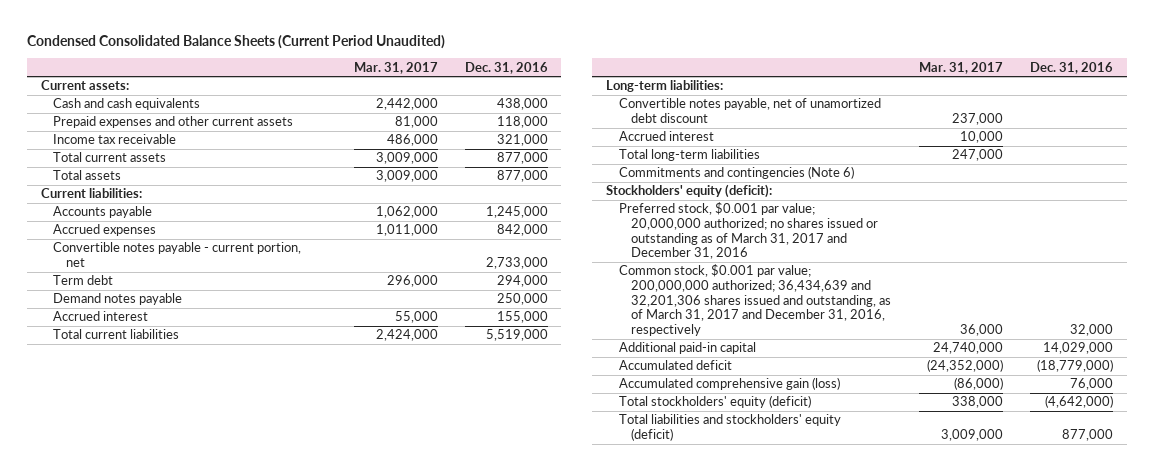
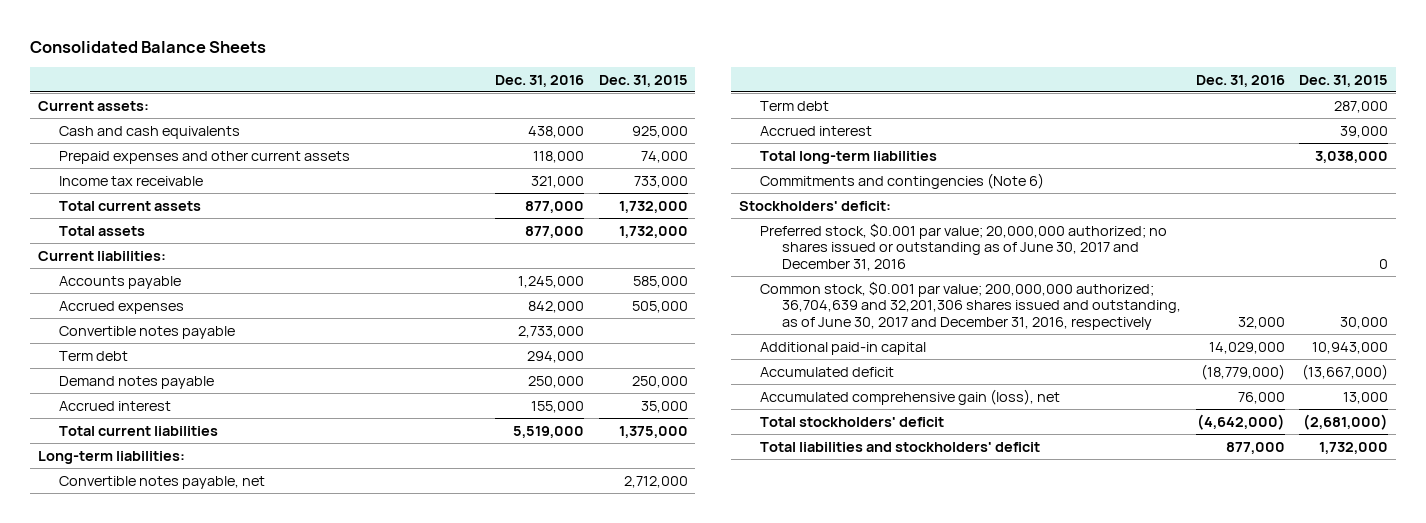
[26,35,445,50] Condensed Consolidated Balance Sheets (Current Period Unaudited) -> [30,40,267,53] Consolidated Balance Sheets
[353,61,438,74] Mar. 31, 2017 -> none
none -> [598,74,688,87] Dec. 31, 2015
[53,242,302,268] Convertible notes payable - current portion, net -> [59,325,236,339] Convertible notes payable
[618,98,881,124] Convertible notes payable, net of unamortized debt discount -> [59,475,266,489] Convertible notes payable, net
none -> [760,100,830,111] Term debt
[605,184,772,199] Stockholders' equity (deficit): -> [738,200,891,211] Stockholders' deficit:
[618,202,879,260] Preferred stock, $0.001 par value; 20,000,000 authorized; no shares issued or outstanding as of March 31, 2017 and December 31, 2016 -> [760,222,1168,272] Preferred stock, $0.001 par value; 20,000,000 authorized; no shares issued or outstanding as of June 30, 2017 and December 31, 2016
[618,264,892,337] Common stock, $0.001 par value; 200,000,000 authorized; 36,434,639 and 32,201,306 shares issued and outstanding, as of March 31, 2017 and December 31, 2016, respectively -> [760,280,1181,331] Common stock, $0.001 par value; 200,000,000 authorized; 36,704,639 and 32,201,306 shares issued and outstanding, as of June 30, 2017 and December 31, 2016, respectively
[618,377,840,391] Accumulated comprehensive gain (loss) -> [760,388,1061,405] Accumulated comprehensive gain (loss), net
[618,395,811,409] Total stockholders' equity (deficit) -> [760,416,945,427] Total stockholders' deficit
[618,414,841,442] Total liabilities and stockholders' equity (deficit) -> [760,441,1041,452] Total liabilities and stockholders' deficit

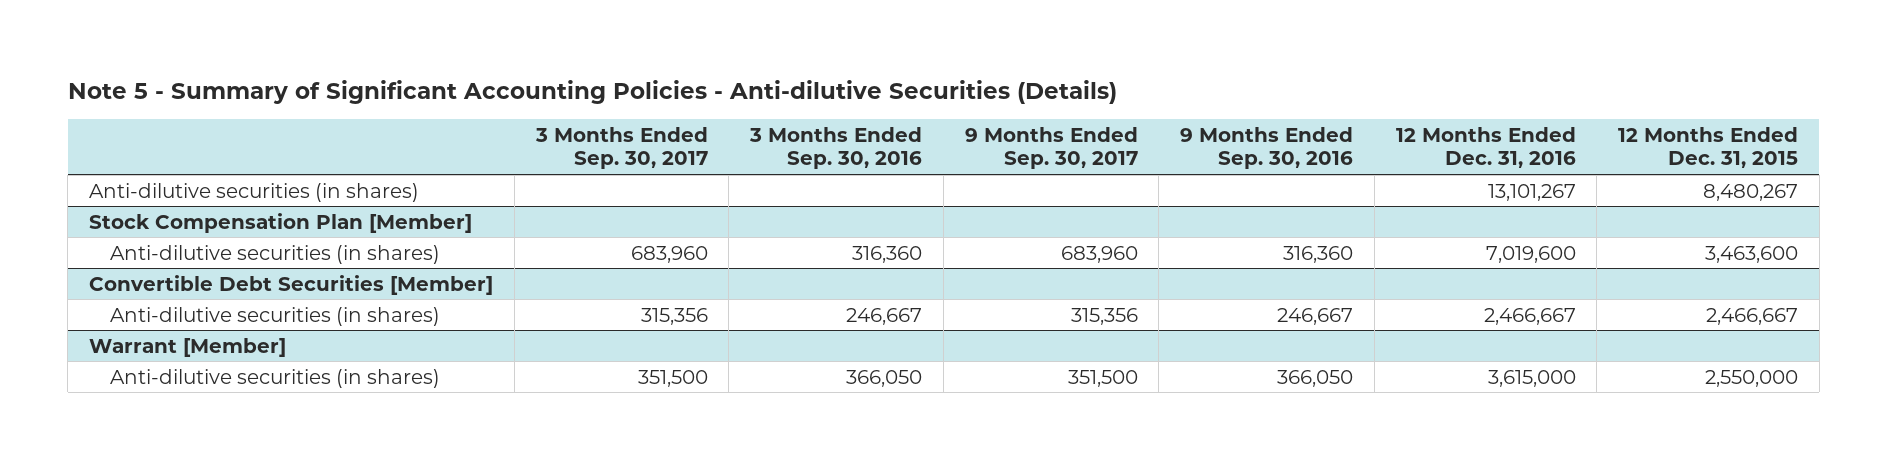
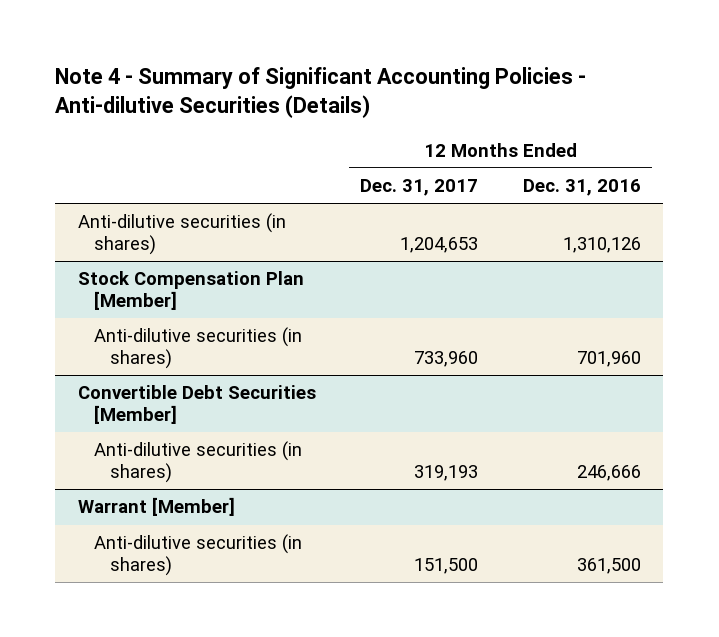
[67,80,1117,105] Note 5 - Summary of Significant Accounting Policies - Anti-dilutive Securities (Details) -> [55,67,587,119] Note 4 - Summary of Significant Accounting Policies - Anti-dilutive Securities (Details)
[534,127,708,170] 3 Months Ended Sep. 30, 2017 -> none
[749,127,923,170] 3 Months Ended Sep. 30, 2016 -> none
[964,127,1138,170] 9 Months Ended Sep. 30, 2017 -> none
[1180,127,1354,170] 9 Months Ended Sep. 30, 2016 -> none
[1618,127,1799,169] 12 Months Ended Dec. 31, 2015 -> none
none -> [360,179,479,197] Dec. 31, 2017
[1487,183,1576,201] 13,101,267 -> [563,237,642,254] 1,310,126
[1485,245,1576,263] 7,019,600 -> [577,351,642,368] 701,960
[1483,307,1576,325] 2,466,667 -> [577,465,642,482] 246,666
[1487,369,1576,387] 3,615,000 -> [577,558,642,575] 361,500

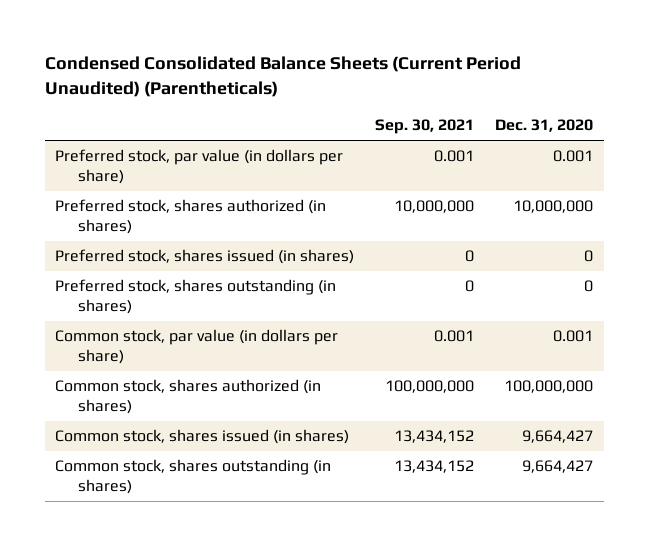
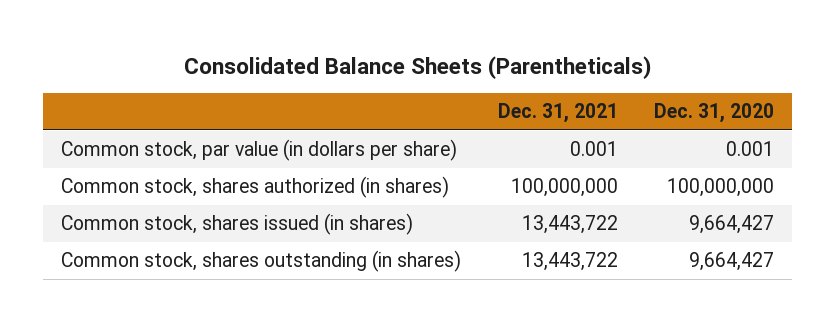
[44,56,521,97] Condensed Consolidated Balance Sheets (Current Period Unaudited) (Parentheticals) -> [183,55,651,79] Consolidated Balance Sheets (Parentheticals)
[375,119,475,135] Sep. 30, 2021 -> none
none -> [497,103,618,124] Dec. 31, 2021
[55,149,344,185] Preferred stock, par value (in dollars per share) -> none
[55,199,327,235] Preferred stock, shares authorized (in shares) -> none
[55,249,355,265] Preferred stock, shares issued (in shares) -> none
[55,279,337,315] Preferred stock, shares outstanding (in shares) -> none

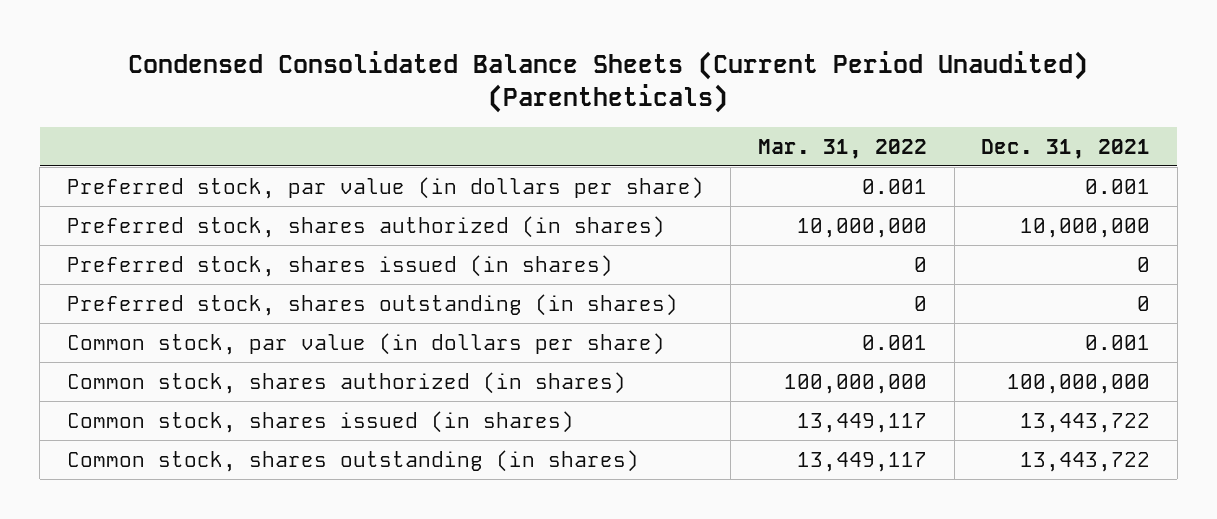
[183,55,651,79] Consolidated Balance Sheets (Parentheticals) -> [128,50,1089,113] Condensed Consolidated Balance Sheets (Current Period Unaudited) (Parentheticals)
[654,103,775,124] Dec. 31, 2020 -> none
none -> [757,138,927,159] Mar. 31, 2022
none -> [66,176,704,199] Preferred stock, par value (in dollars per share)
none -> [66,215,665,238] Preferred stock, shares authorized (in shares)
none -> [66,254,613,277] Preferred stock, shares issued (in shares)
none -> [66,293,678,316] Preferred stock, shares outstanding (in shares)

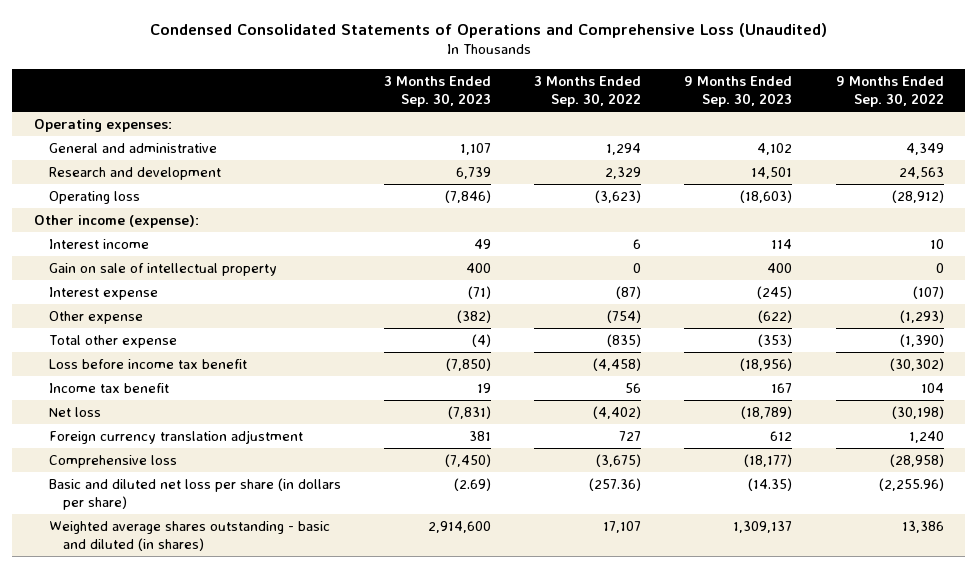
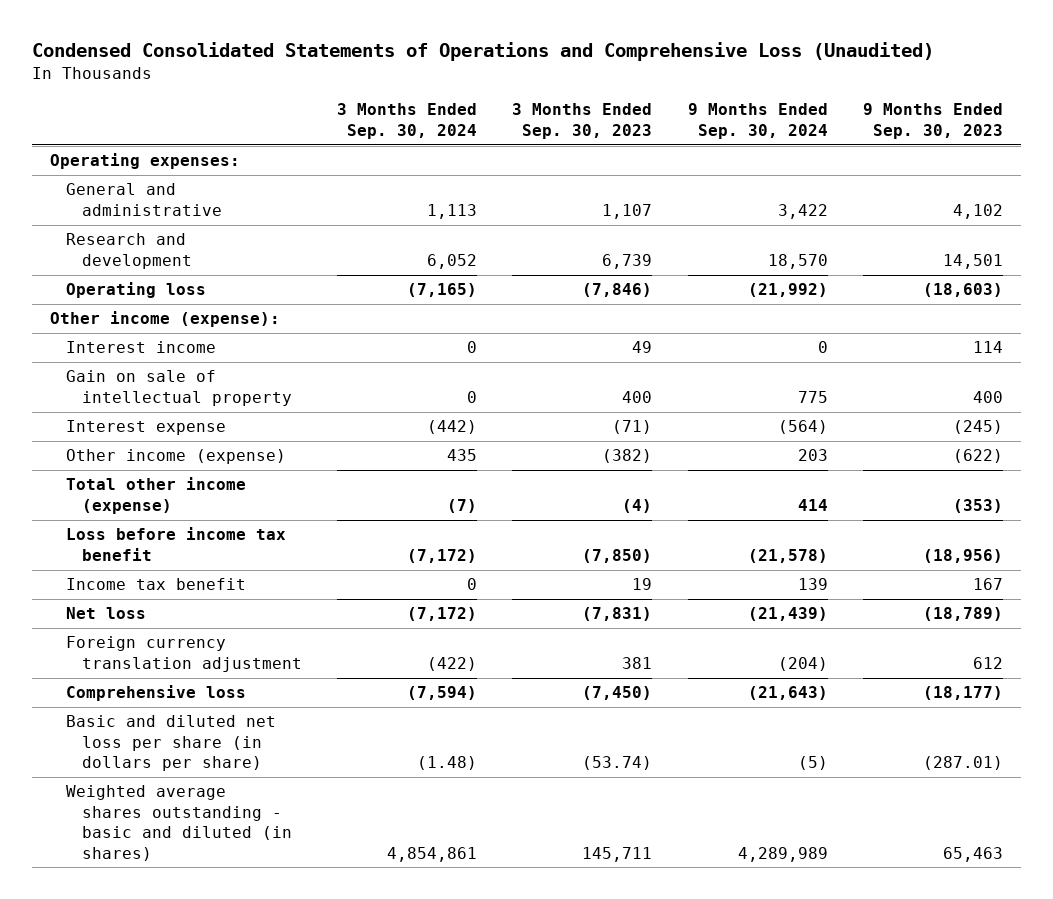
[534,75,642,108] 3 Months Ended Sep. 30, 2022 -> none
[835,75,944,108] 9 Months Ended Sep. 30, 2022 -> none
none -> [337,103,478,139] 3 Months Ended Sep. 30, 2024
none -> [687,103,828,139] 9 Months Ended Sep. 30, 2024
[48,310,143,324] Other expense -> [65,449,286,465] Other income (expense)
[48,334,177,348] Total other expense -> [65,477,246,514] Total other income (expense)
[453,477,491,491] (2.69) -> [582,756,653,771] (53.74)
[748,477,793,491] (14.35) -> [923,756,1004,771] (287.01)
[427,520,491,533] 2,914,600 -> [582,846,653,862] 145,711
[733,520,793,533] 1,309,137 -> [943,846,1004,862] 65,463

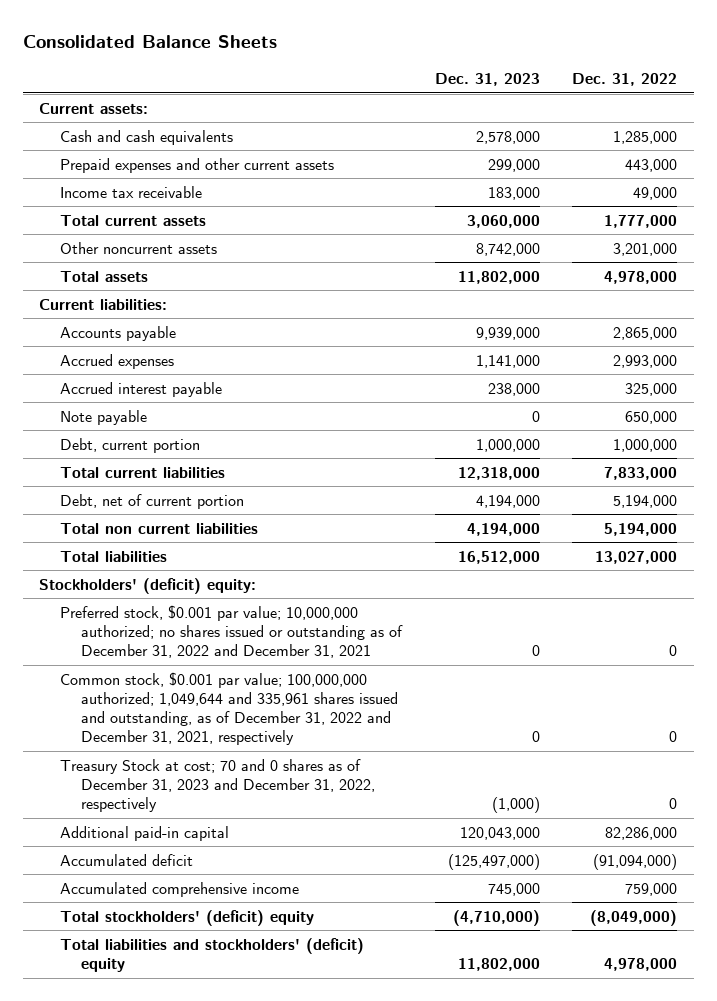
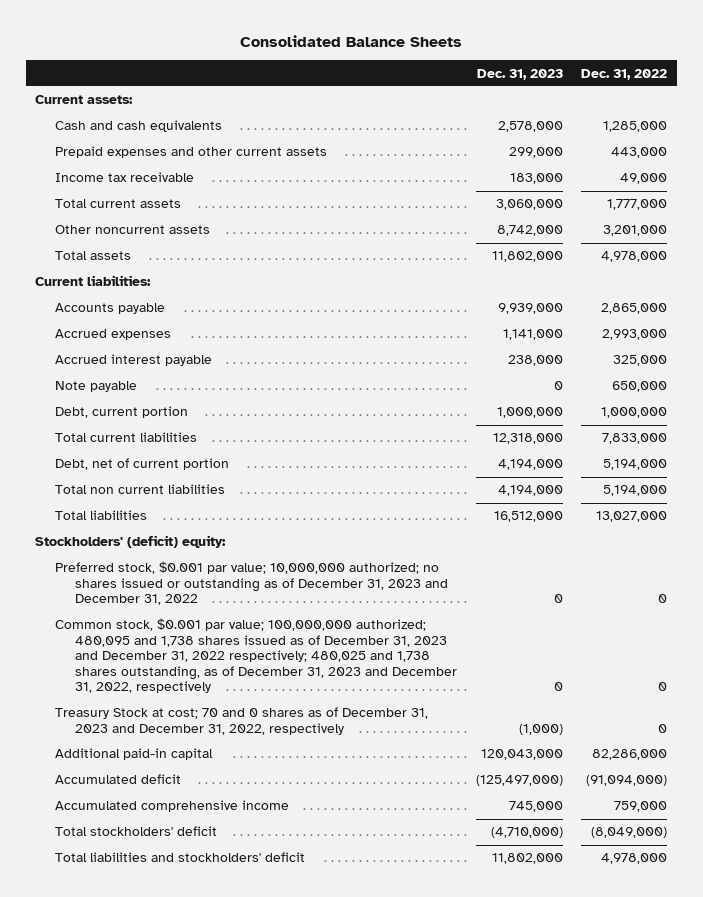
[60,604,404,658] Preferred stock, $0.001 par value; 10,000,000 authorized; no shares issued or outstanding as of December 31, 2022 and December 31, 2021 -> [55,561,449,606] Preferred stock, $0.001 par value; 10,000,000 authorized; no shares issued or outstanding as of December 31, 2023 and December 31, 2022
[60,671,399,745] Common stock, $0.001 par value; 100,000,000 authorized; 1,049,644 and 335,961 shares issued and outstanding, as of December 31, 2022 and December 31, 2021, respectively -> [55,618,458,694] Common stock, $0.001 par value; 100,000,000 authorized; 480,095 and 1,738 shares issued as of December 31, 2023 and December 31, 2022 respectively; 480,025 and 1,738 shares outstanding, as of December 31, 2023 and December 31, 2022, respectively
[60,909,315,926] Total stockholders' (deficit) equity -> [55,826,218,837] Total stockholders' deficit
[60,937,365,972] Total liabilities and stockholders' (deficit) equity -> [55,852,306,863] Total liabilities and stockholders' deficit

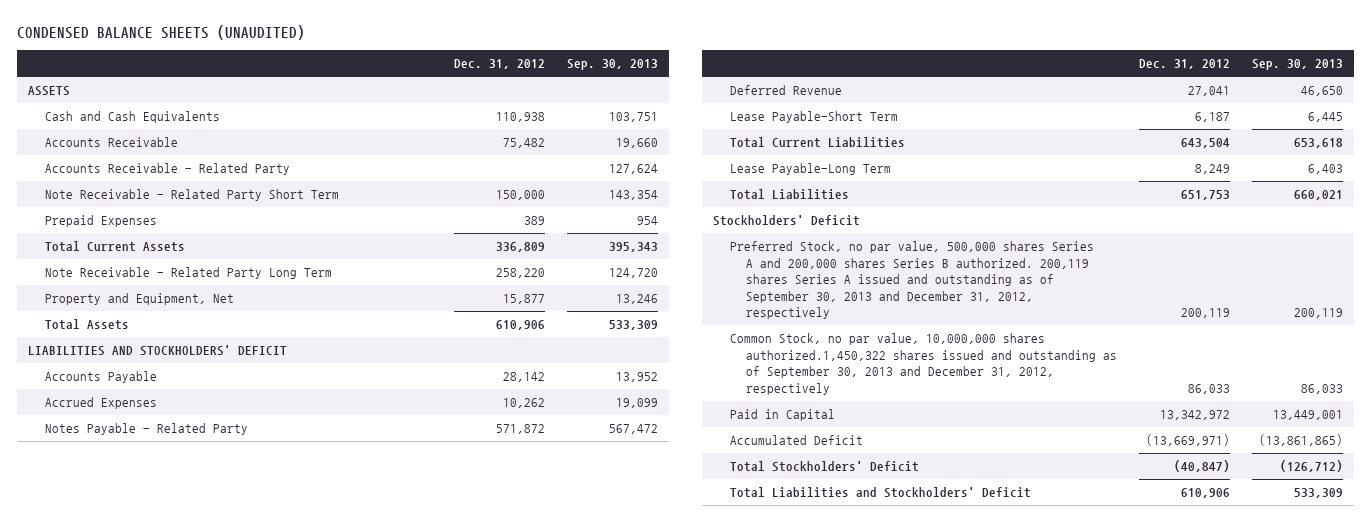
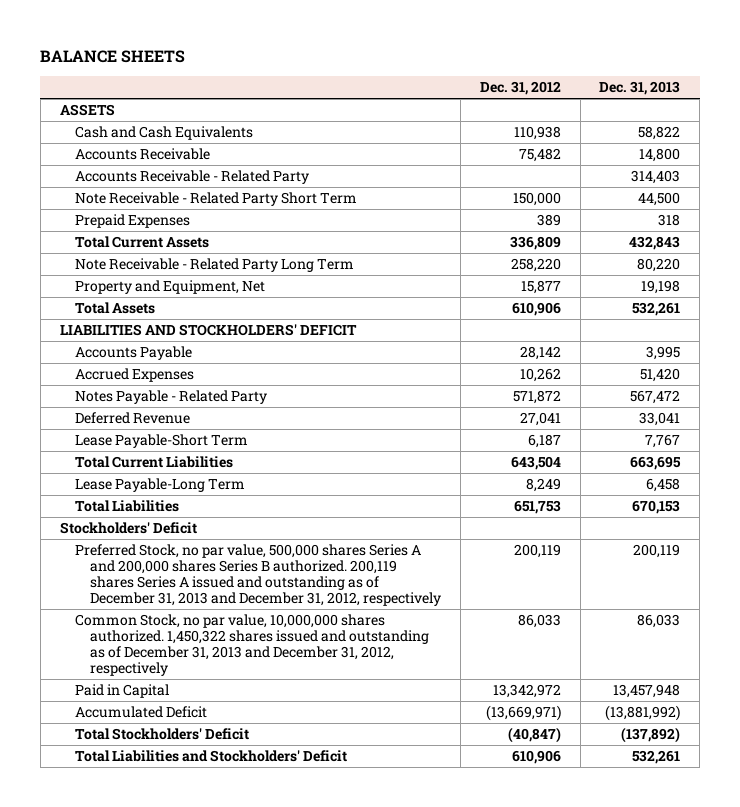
[16,25,305,41] CONDENSED BALANCE SHEETS (UNAUDITED) -> [40,49,186,63] BALANCE SHEETS
[567,59,659,71] Sep. 30, 2013 -> none
none -> [599,80,681,95] Dec. 31, 2013
[729,241,1094,319] Preferred Stock, no par value, 500,000 shares Series A and 200,000 shares Series B authorized. 200,119 shares Series A issued and outstanding as of September 30, 2013 and December 31, 2012, respectively -> [75,544,442,607] Preferred Stock, no par value, 500,000 shares Series A and 200,000 shares Series B authorized. 200,119 shares Series A issued and outstanding as of December 31, 2013 and December 31, 2012, respectively
[729,333,1118,395] Common Stock, no par value, 10,000,000 shares authorized.1,450,322 shares issued and outstanding as of September 30, 2013 and December 31, 2012, respectively -> [75,614,430,677] Common Stock, no par value, 10,000,000 shares authorized. 1,450,322 shares issued and outstanding as of December 31, 2013 and December 31, 2012, respectively

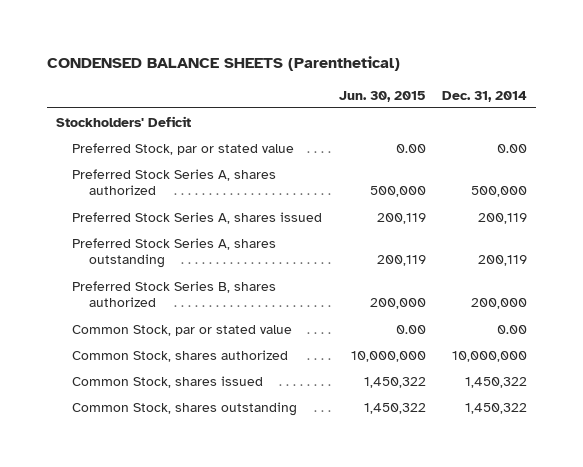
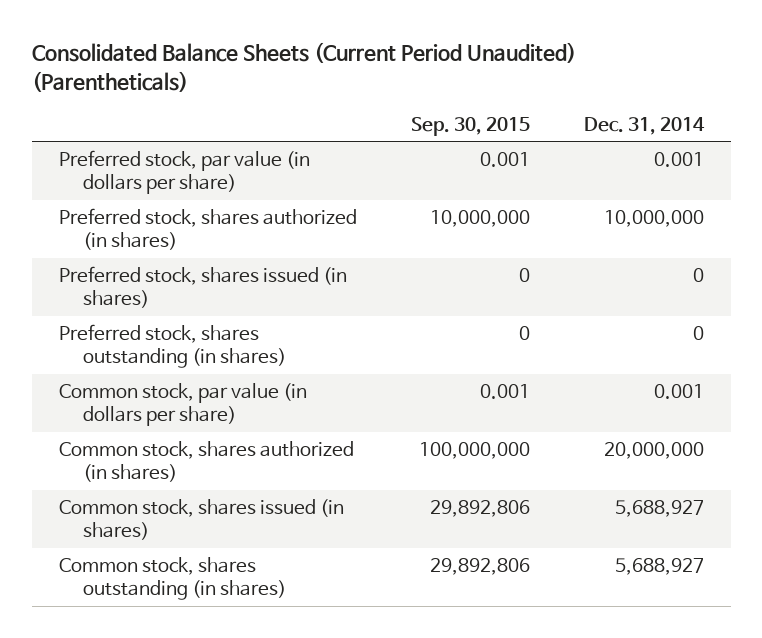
[47,56,401,72] CONDENSED BALANCE SHEETS (Parenthetical) -> [31,42,576,92] Consolidated Balance Sheets (Current Period Unaudited) (Parentheticals)
[338,90,426,102] Jun. 30, 2015 -> none
none -> [410,116,530,136] Sep. 30, 2015
[55,115,191,127] Stockholders' Deficit -> none
[72,280,277,308] Preferred Stock Series B, shares authorized -> none
[72,142,295,155] Preferred Stock, par or stated value -> [58,149,310,195] Preferred stock, par value (in dollars per share)
[497,143,528,153] 0.00 -> [653,151,704,167] 0.001
[72,168,277,196] Preferred Stock Series A, shares authorized -> [58,207,357,251] Preferred stock, shares authorized (in shares)
[471,186,528,198] 500,000 -> [603,209,704,227] 10,000,000
[72,211,323,224] Preferred Stock Series A, shares issued -> [58,265,347,309] Preferred stock, shares issued (in shares)
[478,212,528,224] 200,119 -> [692,267,704,282] 0
[72,237,277,269] Preferred Stock Series A, shares outstanding -> [58,323,287,369] Preferred stock, shares outstanding (in shares)
[478,255,528,267] 200,119 -> [692,325,704,340] 0
[72,324,293,336] Common Stock, par or stated value -> [58,382,307,427] Common stock, par value (in dollars per share)
[497,324,528,334] 0.00 -> [653,383,704,399] 0.001
[72,349,289,362] Common Stock, shares authorized -> [58,440,354,483] Common stock, shares authorized (in shares)
[452,350,528,362] 10,000,000 -> [603,441,704,459] 20,000,000
[72,375,264,388] Common Stock, shares issued -> [58,498,344,541] Common stock, shares issued (in shares)
[465,376,528,388] 1,450,322 -> [614,499,704,517] 5,688,927
[72,401,298,416] Common Stock, shares outstanding -> [58,556,287,601] Common stock, shares outstanding (in shares)
[465,402,528,414] 1,450,322 -> [614,557,704,575] 5,688,927

